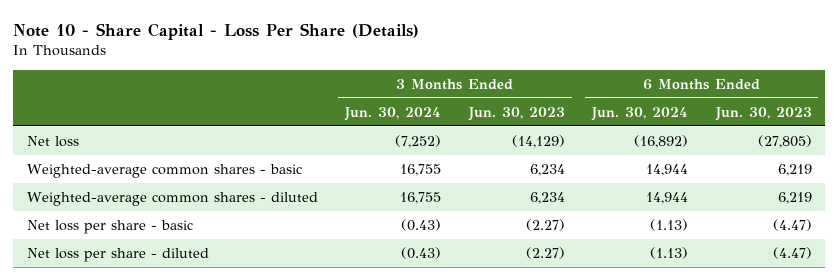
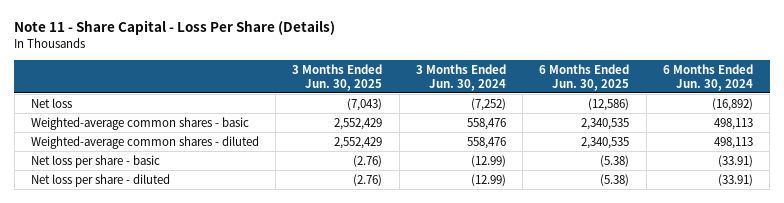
[13,22,420,40] Note 10 - Share Capital - Loss Per Share (Details) -> [14,20,336,36] Note 11 - Share Capital - Loss Per Share (Details)
[467,106,565,121] Jun. 30, 2023 -> none
[714,106,812,121] Jun. 30, 2023 -> none
none -> [292,63,383,91] 3 Months Ended Jun. 30, 2025
none -> [539,63,630,91] 6 Months Ended Jun. 30, 2025
[400,163,442,176] 16,755 -> [466,117,506,130] 558,476
[646,163,689,176] 14,944 -> [714,117,754,130] 498,113
[400,191,442,204] 16,755 -> [466,136,506,149] 558,476
[646,191,689,204] 14,944 -> [714,136,754,149] 498,113
[401,218,442,231] (0.43) -> [470,154,506,167] (12.99)
[650,218,689,231] (1.13) -> [718,154,754,167] (33.91)
[401,246,442,259] (0.43) -> [470,173,506,186] (12.99)
[650,246,689,259] (1.13) -> [718,173,754,186] (33.91)

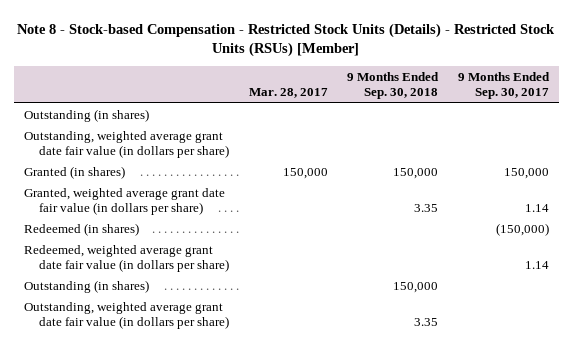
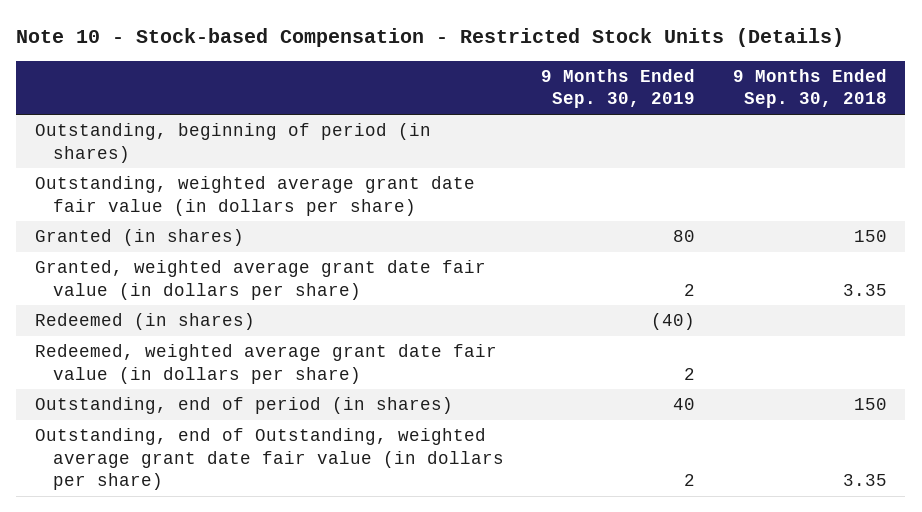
[17,22,556,58] Note 8 - Stock-based Compensation - Restricted Stock Units (Details) - Restricted Stock Units (RSUs) [Member] -> [16,28,845,48] Note 10 - Stock-based Compensation - Restricted Stock Units (Details)
[248,88,328,99] Mar. 28, 2017 -> none
[457,71,550,100] 9 Months Ended Sep. 30, 2017 -> none
none -> [541,68,696,109] 9 Months Ended Sep. 30, 2019
[23,108,149,122] Outstanding (in shares) -> [35,123,432,163] Outstanding, beginning of period (in shares)
[393,167,439,179] 150,000 -> [853,230,887,243] 150
[23,279,149,293] Outstanding (in shares) -> [35,397,454,415] Outstanding, end of period (in shares)
[393,281,439,293] 150,000 -> [853,398,887,411] 150
[23,301,229,330] Outstanding, weighted average grant date fair value (in dollars per share) -> [35,428,504,490] Outstanding, end of Outstanding, weighted average grant date fair value (in dollars per share)

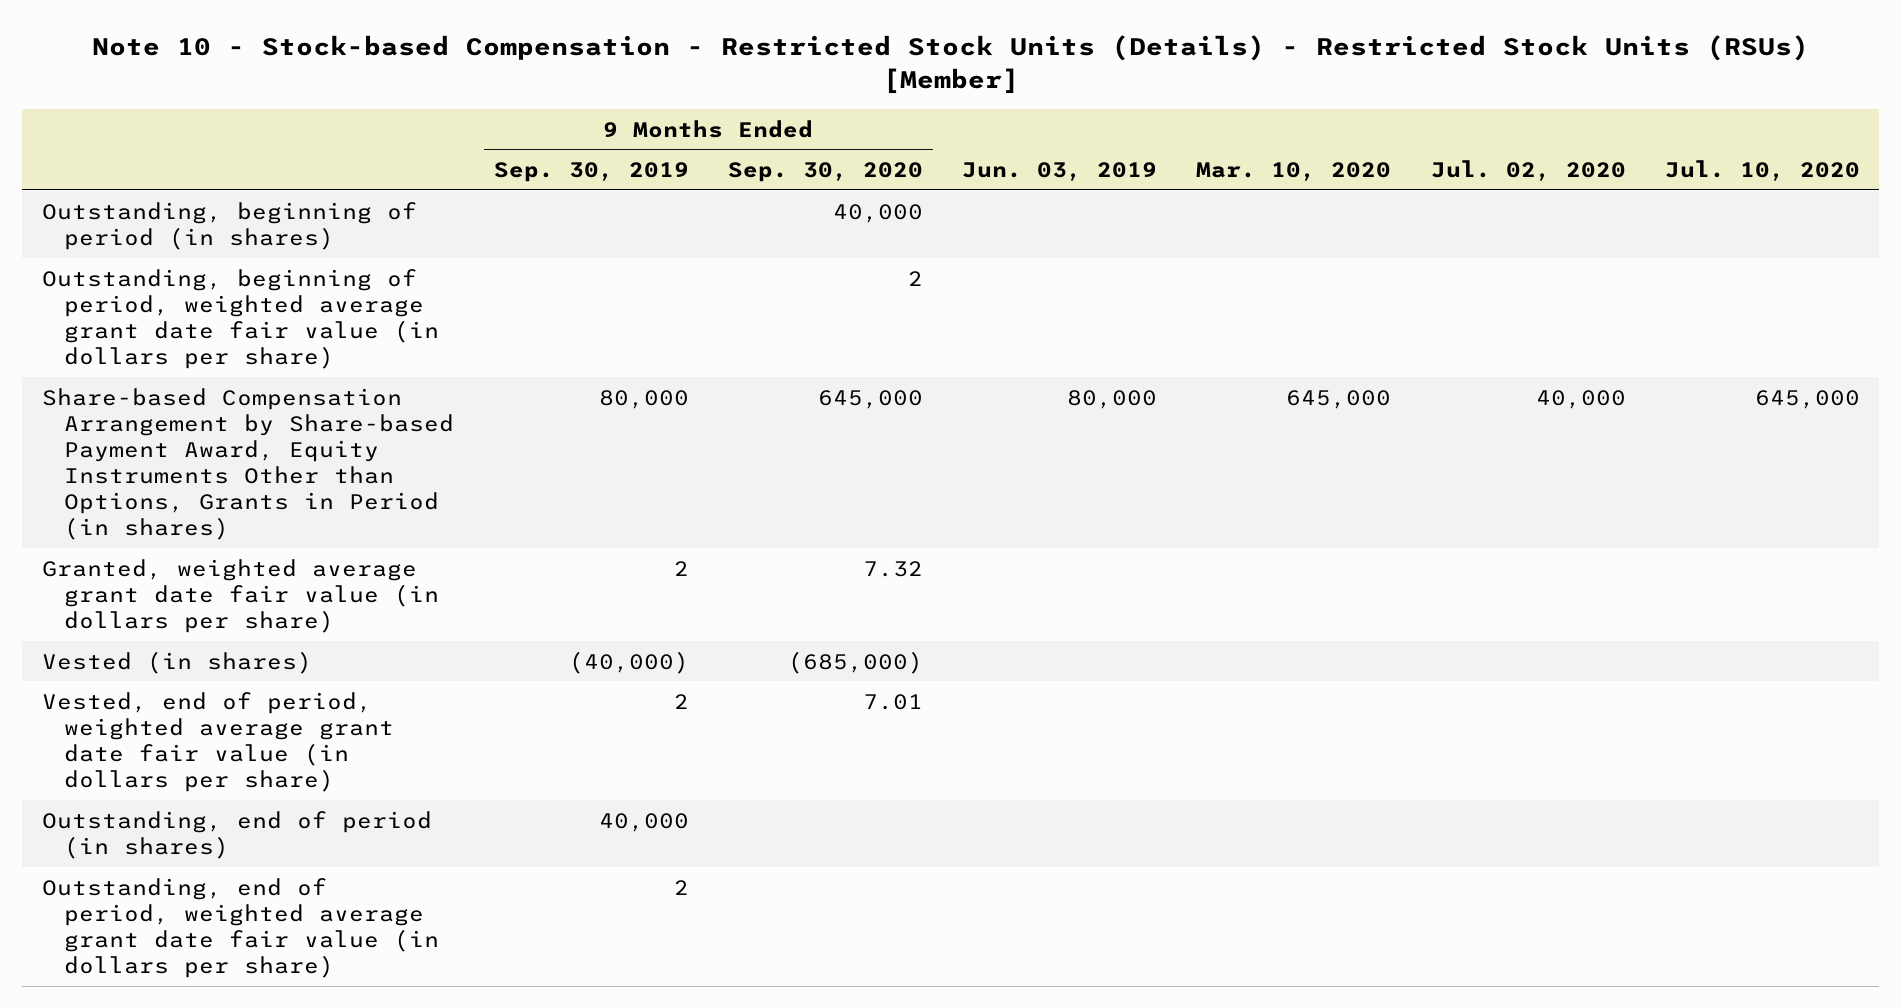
[16,28,845,48] Note 10 - Stock-based Compensation - Restricted Stock Units (Details) -> [91,35,1809,94] Note 10 - Stock-based Compensation - Restricted Stock Units (Details) - Restricted Stock Units (RSUs) [Member]
[732,68,887,109] 9 Months Ended Sep. 30, 2018 -> none
none -> [727,161,923,182] Sep. 30, 2020
none -> [962,161,1158,181] Jun. 03, 2019
none -> [1196,161,1392,181] Mar. 10, 2020
none -> [1430,159,1626,181] Jul. 02, 2020
none -> [1664,159,1860,181] Jul. 10, 2020
[35,229,245,247] Granted (in shares) -> none
[35,176,476,216] Outstanding, weighted average grant date fair value (in dollars per share) -> [42,268,440,370] Outstanding, beginning of period, weighted average grant date fair value (in dollars per share)
none -> [42,387,455,541] Share-based Compensation Arrangement by Share-based Payment Award, Equity Instruments Other than Options, Grants in Period (in shares)
[35,313,256,331] Redeemed (in shares) -> [42,650,313,674] Vested (in shares)
[651,313,696,331] (40) -> [568,650,689,674] (40,000)
[35,344,498,384] Redeemed, weighted average grant date fair value (in dollars per share) -> [42,691,395,793] Vested, end of period, weighted average grant date fair value (in dollars per share)
[673,398,696,411] 40 -> [598,812,689,832] 40,000
[35,428,504,490] Outstanding, end of Outstanding, weighted average grant date fair value (in dollars per share) -> [42,877,440,979] Outstanding, end of period, weighted average grant date fair value (in dollars per share)

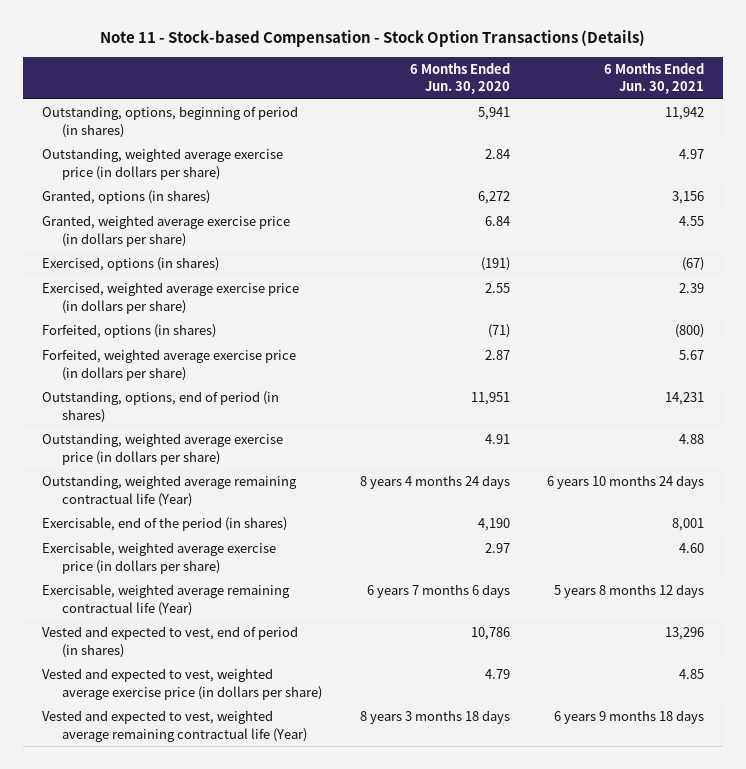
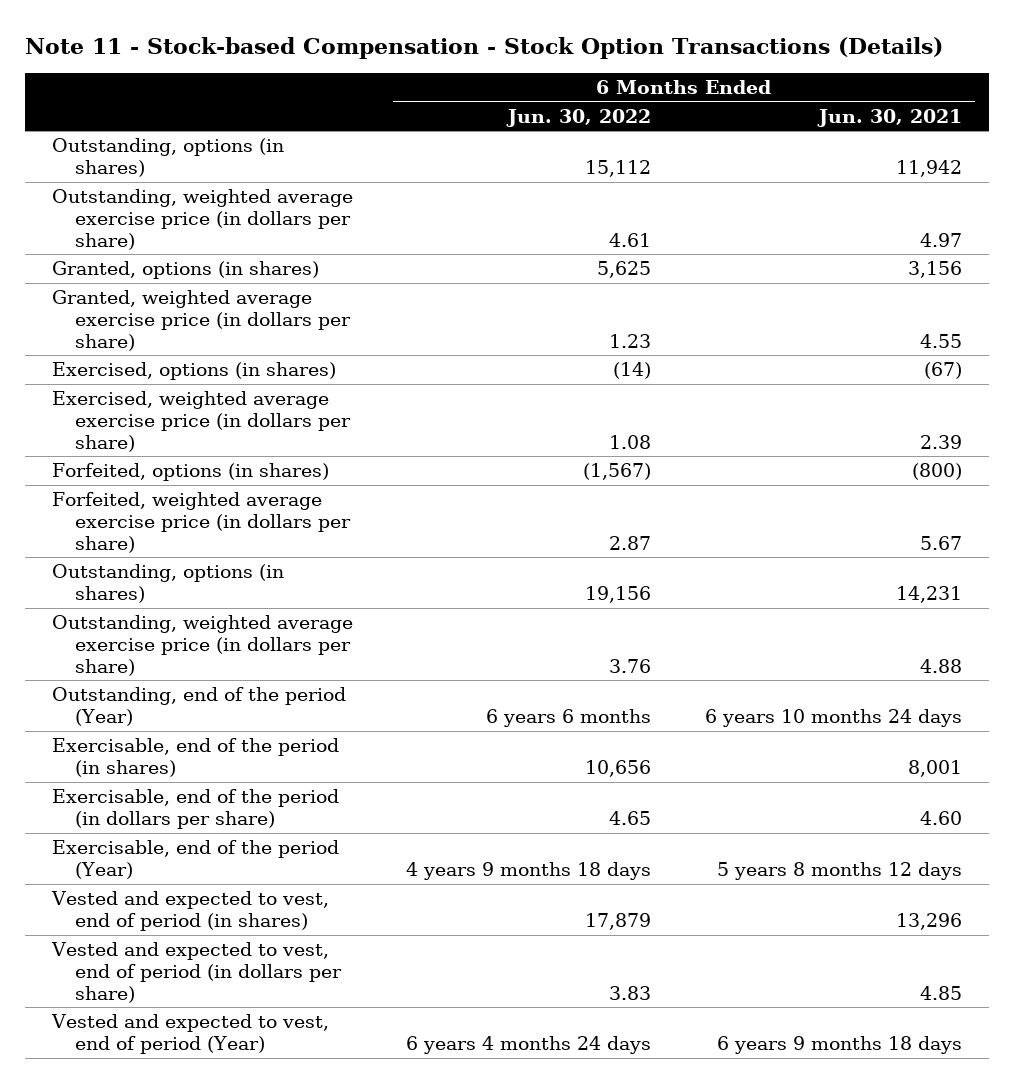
[409,62,510,95] 6 Months Ended Jun. 30, 2020 -> none
none -> [506,108,652,127] Jun. 30, 2022
[41,106,298,138] Outstanding, options, beginning of period (in shares) -> [51,138,284,178] Outstanding, options (in shares)
[41,391,279,423] Outstanding, options, end of period (in shares) -> [51,564,284,604] Outstanding, options (in shares)
[41,475,297,507] Outstanding, weighted average remaining contractual life (Year) -> [51,687,346,727] Outstanding, end of the period (Year)
[41,542,276,574] Exercisable, weighted average exercise price (in dollars per share) -> [51,789,339,830] Exercisable, end of the period (in dollars per share)
[41,584,290,616] Exercisable, weighted average remaining contractual life (Year) -> [51,840,339,880] Exercisable, end of the period (Year)
[41,668,323,700] Vested and expected to vest, weighted average exercise price (in dollars per share) -> [50,942,342,1003] Vested and expected to vest, end of period (in dollars per share)
[41,710,308,742] Vested and expected to vest, weighted average remaining contractual life (Year) -> [50,1014,329,1055] Vested and expected to vest, end of period (Year)

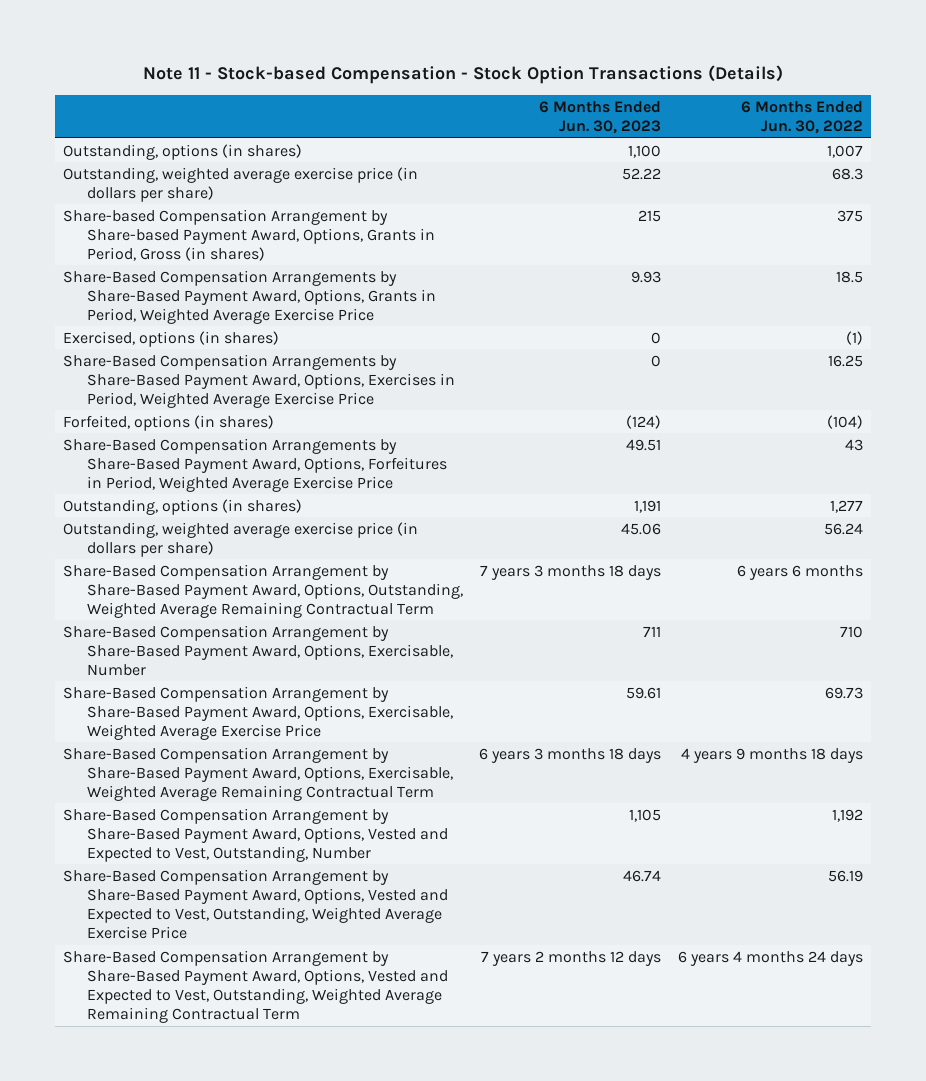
[817,108,963,127] Jun. 30, 2021 -> none
none -> [539,100,662,134] 6 Months Ended Jun. 30, 2023
[51,738,339,778] Exercisable, end of the period (in shares) -> none
[51,789,339,830] Exercisable, end of the period (in dollars per share) -> none
[585,160,652,178] 15,112 -> [826,144,863,158] 1,007
[609,232,652,247] 4.61 -> [831,167,863,180] 68.3
[51,261,319,280] Granted, options (in shares) -> [62,208,435,261] Share-based Compensation Arrangement by Share-based Payment Award, Options, Grants in Period, Gross (in shares)
[597,261,652,279] 5,625 -> [836,209,863,222] 375
[51,290,351,351] Granted, weighted average exercise price (in dollars per share) -> [62,269,436,324] Share-Based Compensation Arrangements by Share-Based Payment Award, Options, Grants in Period, Weighted Average Exercise Price
[609,333,652,348] 1.23 -> [835,270,863,283] 18.5
[613,362,652,380] (14) -> [845,330,863,345] (1)
[51,391,351,452] Exercised, weighted average exercise price (in dollars per share) -> [62,353,455,408] Share-Based Compensation Arrangements by Share-Based Payment Award, Options, Exercises in Period, Weighted Average Exercise Price
[609,434,652,449] 1.08 -> [827,354,863,367] 16.25
[583,463,652,481] (1,567) -> [826,414,863,429] (104)
[51,492,351,553] Forfeited, weighted average exercise price (in dollars per share) -> [62,437,447,492] Share-Based Compensation Arrangements by Share-Based Payment Award, Options, Forfeitures in Period, Weighted Average Exercise Price
[609,535,652,550] 2.87 -> [844,438,863,451] 43
[585,586,652,604] 19,156 -> [829,499,863,513] 1,277
[609,658,652,673] 3.76 -> [823,522,863,535] 56.24
[51,687,346,727] Outstanding, end of the period (Year) -> [62,563,463,618] Share-Based Compensation Arrangement by Share-Based Payment Award, Options, Outstanding, Weighted Average Remaining Contractual Term
none -> [62,624,453,676] Share-Based Compensation Arrangement by Share-Based Payment Award, Options, Exercisable, Number
none -> [62,685,453,740] Share-Based Compensation Arrangement by Share-Based Payment Award, Options, Exercisable, Weighted Average Exercise Price
[51,840,339,880] Exercisable, end of the period (Year) -> [62,746,453,801] Share-Based Compensation Arrangement by Share-Based Payment Award, Options, Exercisable, Weighted Average Remaining Contractual Term
[50,891,329,932] Vested and expected to vest, end of period (in shares) -> [62,807,448,862] Share-Based Compensation Arrangement by Share-Based Payment Award, Options, Vested and Expected to Vest, Outstanding, Number
[585,913,652,931] 17,879 -> [831,808,863,822] 1,192
[50,942,342,1003] Vested and expected to vest, end of period (in dollars per share) -> [62,868,448,939] Share-Based Compensation Arrangement by Share-Based Payment Award, Options, Vested and Expected to Vest, Outstanding, Weighted Average Exercise Price
[609,985,652,1000] 3.83 -> [827,869,863,882] 56.19
[50,1014,329,1055] Vested and expected to vest, end of period (Year) -> [62,949,448,1023] Share-Based Compensation Arrangement by Share-Based Payment Award, Options, Vested and Expected to Vest, Outstanding, Weighted Average Remaining Contractual Term

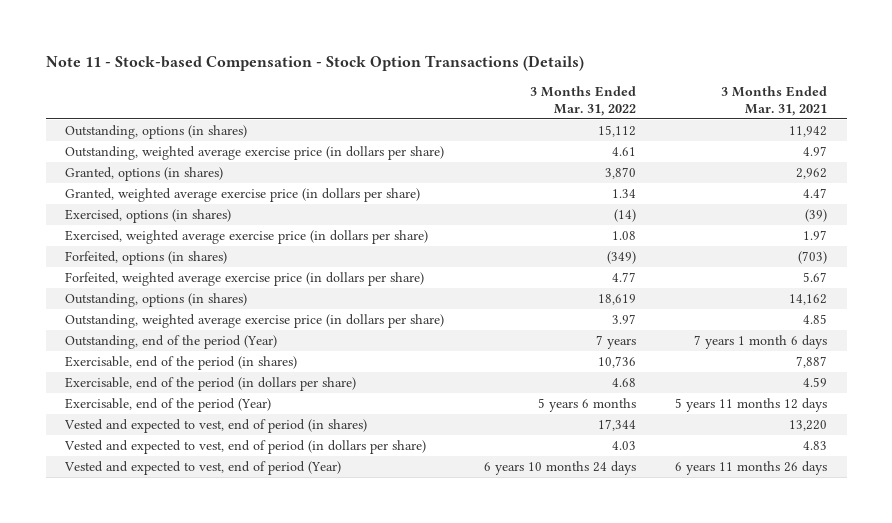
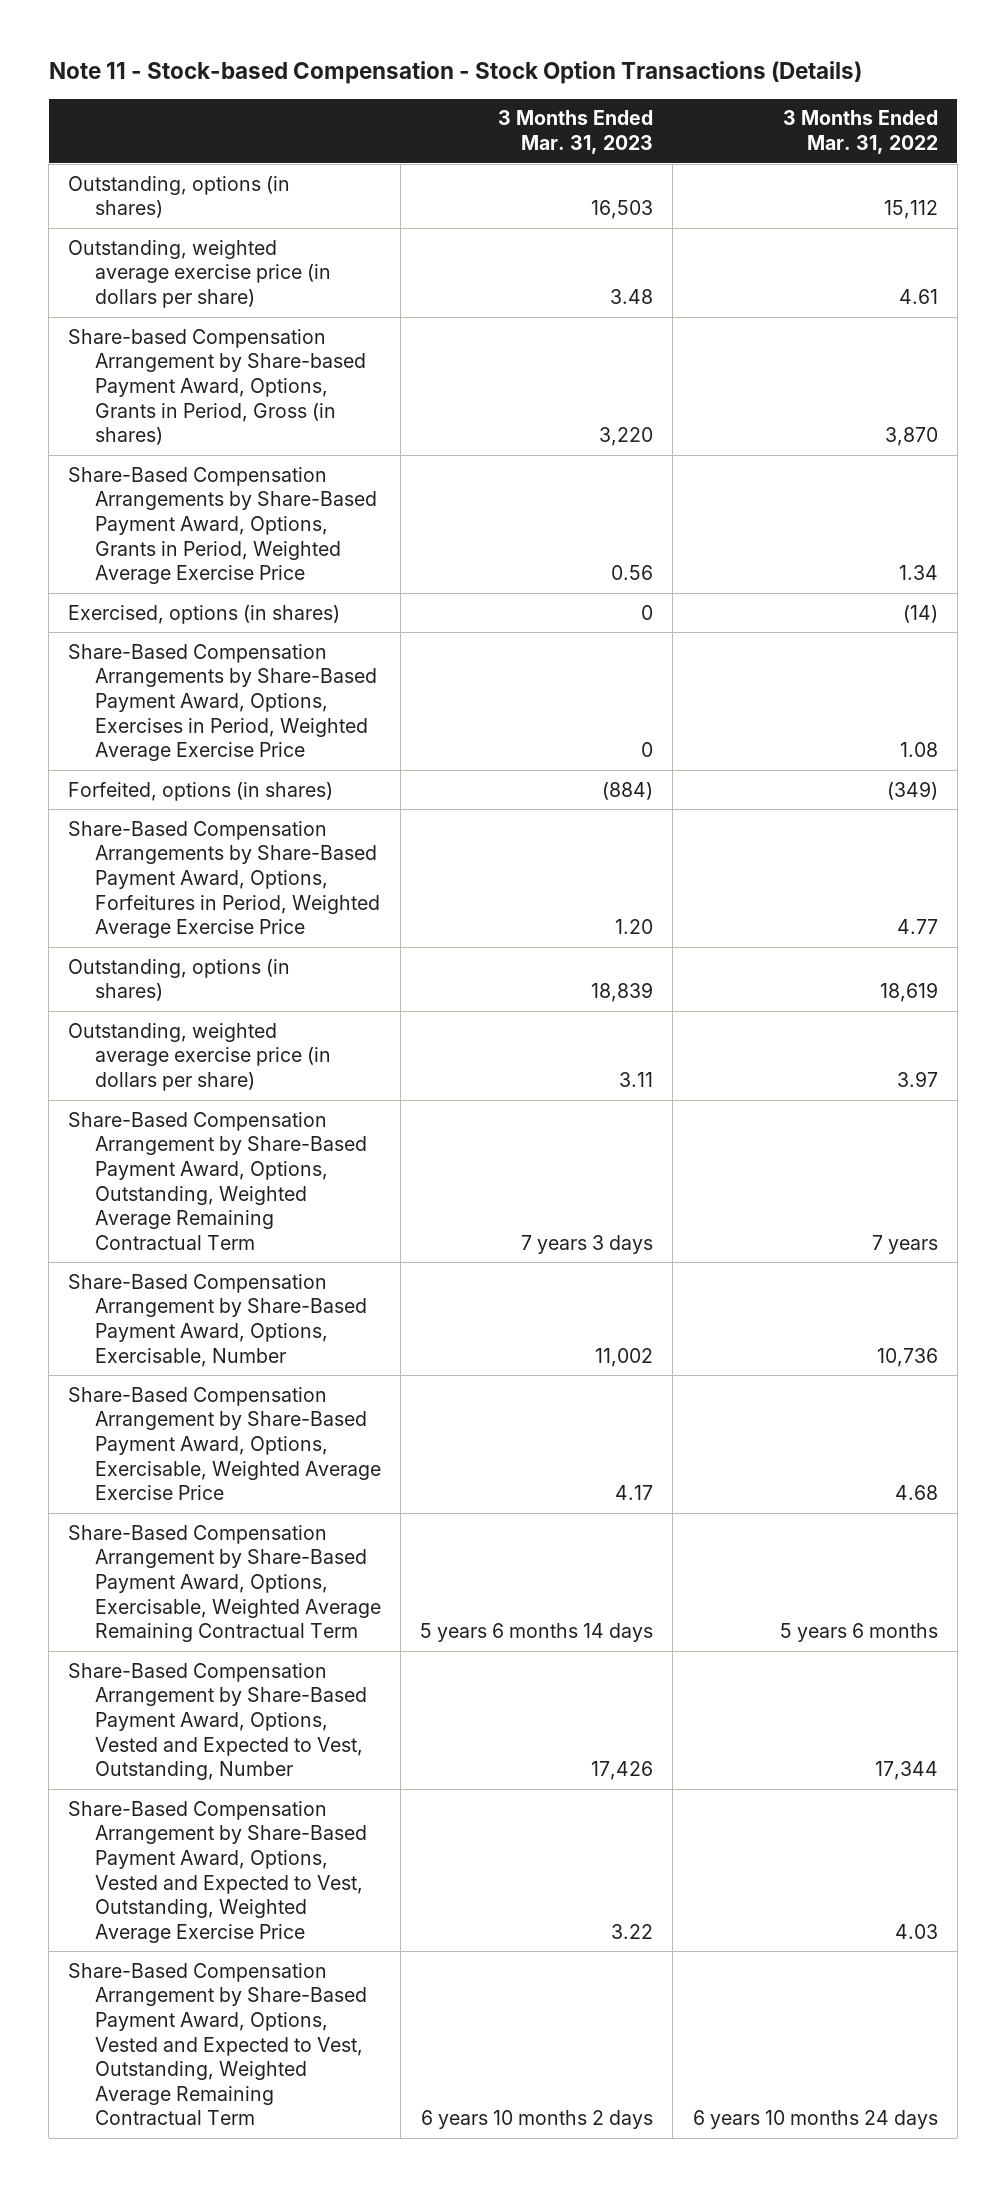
[721,86,828,117] 3 Months Ended Mar. 31, 2021 -> none
none -> [498,110,654,154] 3 Months Ended Mar. 31, 2023
[65,166,224,181] Granted, options (in shares) -> [68,328,367,446] Share-based Compensation Arrangement by Share-based Payment Award, Options, Grants in Period, Gross (in shares)
[65,187,421,202] Granted, weighted average exercise price (in dollars per share) -> [68,466,378,585] Share-Based Compensation Arrangements by Share-Based Payment Award, Options, Grants in Period, Weighted Average Exercise Price
[65,229,429,244] Exercised, weighted average exercise price (in dollars per share) -> [68,643,378,762] Share-Based Compensation Arrangements by Share-Based Payment Award, Options, Exercises in Period, Weighted Average Exercise Price
[65,271,425,286] Forfeited, weighted average exercise price (in dollars per share) -> [68,820,381,939] Share-Based Compensation Arrangements by Share-Based Payment Award, Options, Forfeitures in Period, Weighted Average Exercise Price
[65,334,278,349] Outstanding, end of the period (Year) -> [68,1111,368,1250] Share-Based Compensation Arrangement by Share-Based Payment Award, Options, Outstanding, Weighted Average Remaining Contractual Term
[65,355,298,370] Exercisable, end of the period (in shares) -> [68,1273,368,1367] Share-Based Compensation Arrangement by Share-Based Payment Award, Options, Exercisable, Number
[65,376,357,391] Exercisable, end of the period (in dollars per share) -> [68,1386,382,1501] Share-Based Compensation Arrangement by Share-Based Payment Award, Options, Exercisable, Weighted Average Exercise Price
[65,397,272,412] Exercisable, end of the period (Year) -> [68,1524,382,1643] Share-Based Compensation Arrangement by Share-Based Payment Award, Options, Exercisable, Weighted Average Remaining Contractual Term
[64,418,368,433] Vested and expected to vest, end of period (in shares) -> [68,1662,368,1781] Share-Based Compensation Arrangement by Share-Based Payment Award, Options, Vested and Expected to Vest, Outstanding, Number
[64,439,427,454] Vested and expected to vest, end of period (in dollars per share) -> [68,1800,368,1943] Share-Based Compensation Arrangement by Share-Based Payment Award, Options, Vested and Expected to Vest, Outstanding, Weighted Average Exercise Price
[64,460,342,475] Vested and expected to vest, end of period (Year) -> [68,1962,368,2126] Share-Based Compensation Arrangement by Share-Based Payment Award, Options, Vested and Expected to Vest, Outstanding, Weighted Average Remaining Contractual Term

